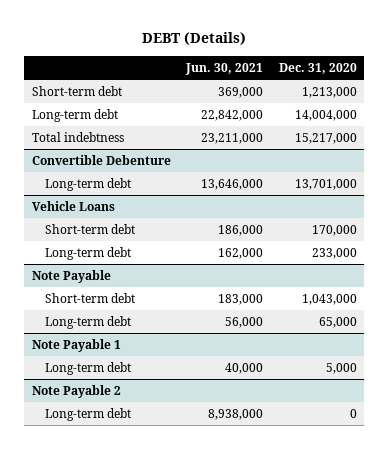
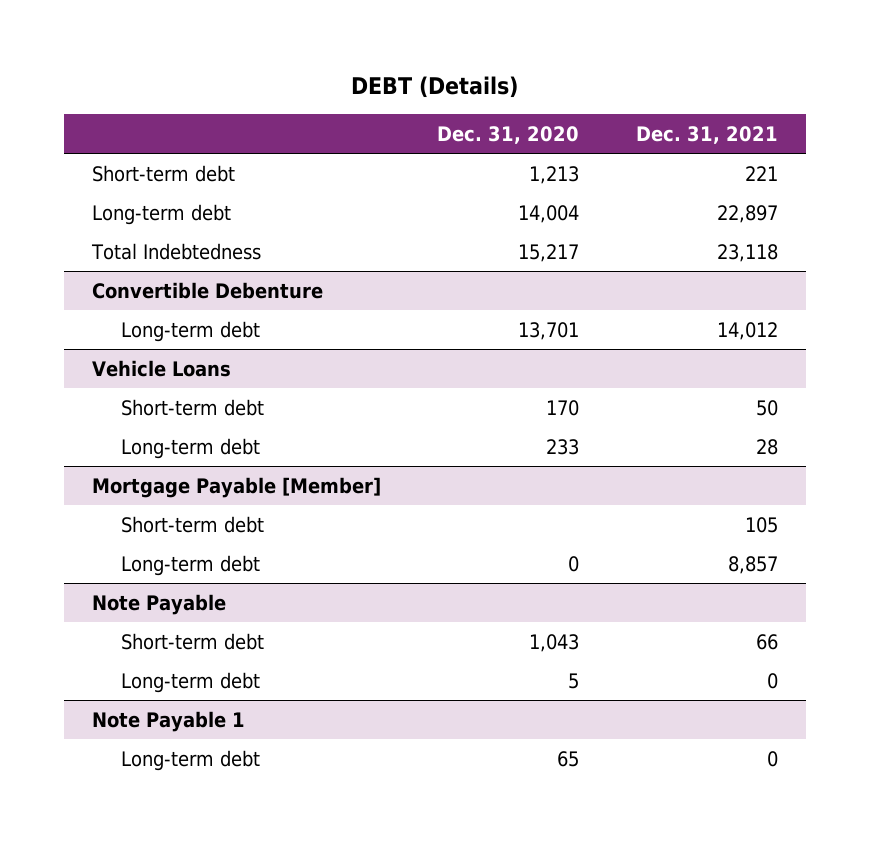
[185,62,264,75] Jun. 30, 2021 -> none
none -> [635,125,778,144] Dec. 31, 2021
[301,87,357,99] 1,213,000 -> [529,165,580,184] 1,213
[294,110,357,122] 14,004,000 -> [518,204,580,223] 14,004
[32,132,125,143] Total indebtness -> [90,242,261,260] Total Indebtedness
[294,133,357,145] 15,217,000 -> [518,243,580,262] 15,217
[294,179,357,191] 13,701,000 -> [518,321,580,340] 13,701
[311,225,357,237] 170,000 -> [546,399,580,416] 170
[311,248,357,260] 233,000 -> [546,438,580,455] 233
none -> [91,476,381,498] Mortgage Payable [Member]
none -> [121,515,265,533] Short-term debt
none -> [121,554,261,576] Long-term debt
[301,294,357,306] 1,043,000 -> [529,633,580,652] 1,043
[318,317,357,329] 65,000 -> [568,672,580,689] 5
[32,385,122,399] Note Payable 2 -> none
[45,408,132,422] Long-term debt -> none
[325,363,357,375] 5,000 -> [557,750,580,767] 65

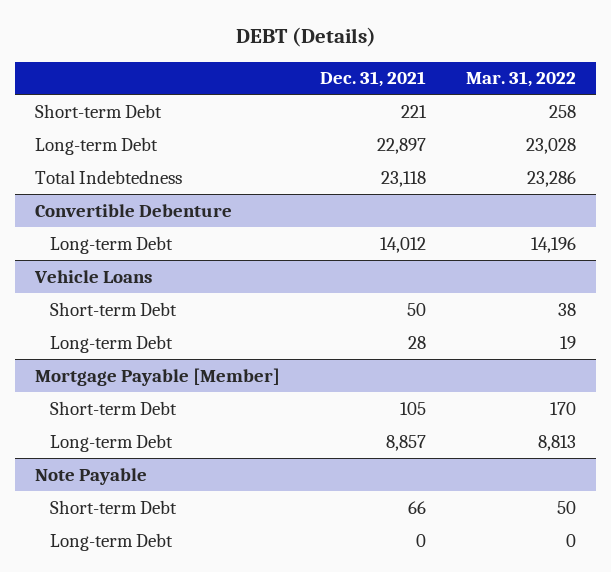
[437,125,580,144] Dec. 31, 2020 -> none
none -> [466,71,577,88] Mar. 31, 2022
[91,164,235,182] Short-term debt -> [35,103,163,118] Short-term Debt
[91,203,231,225] Long-term debt -> [35,136,159,155] Long-term Debt
[121,320,261,342] Long-term debt -> [50,235,174,254] Long-term Debt
[121,398,265,416] Short-term debt -> [50,301,178,316] Short-term Debt
[121,437,261,459] Long-term debt -> [50,334,174,353] Long-term Debt
[121,515,265,533] Short-term debt -> [50,400,178,415] Short-term Debt
[121,554,261,576] Long-term debt -> [50,433,174,452] Long-term Debt
[91,710,245,732] Note Payable 1 -> none
[121,749,261,771] Long-term debt -> none
[121,632,265,650] Short-term debt -> [50,499,178,514] Short-term Debt
[121,671,261,693] Long-term debt -> [50,532,174,551] Long-term Debt

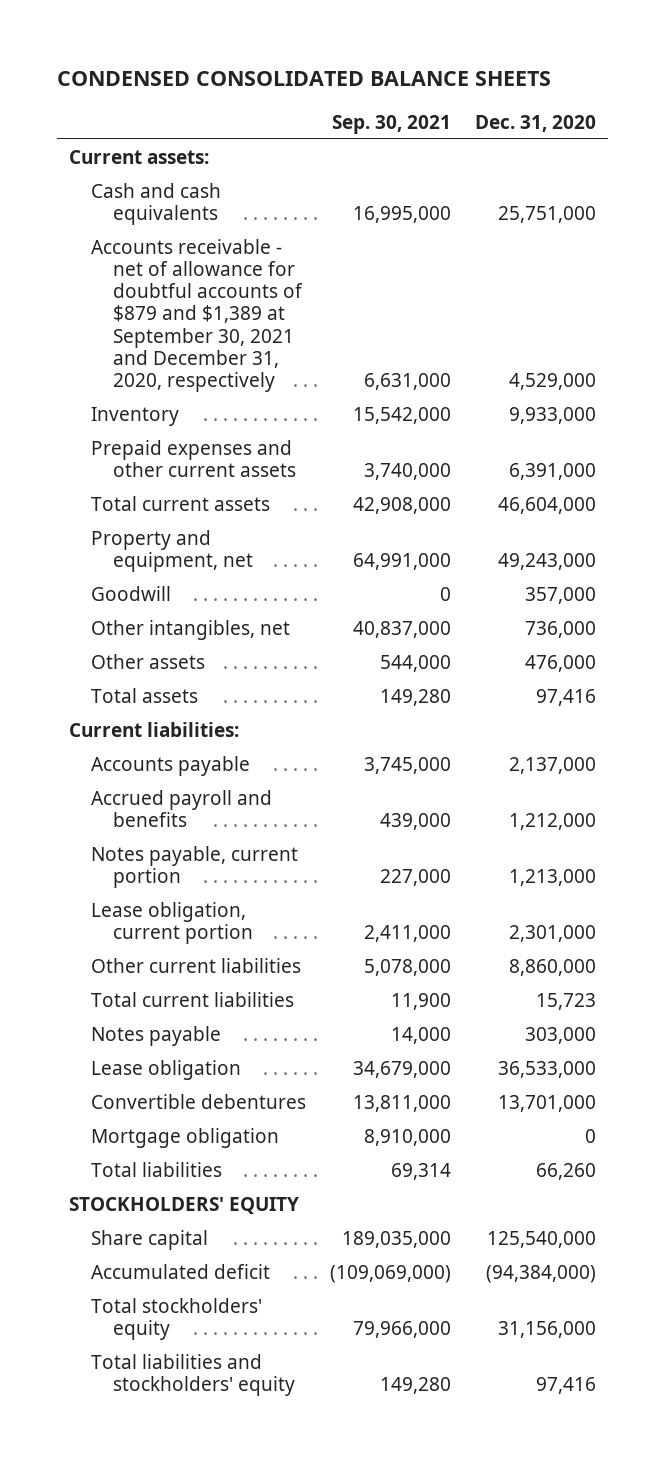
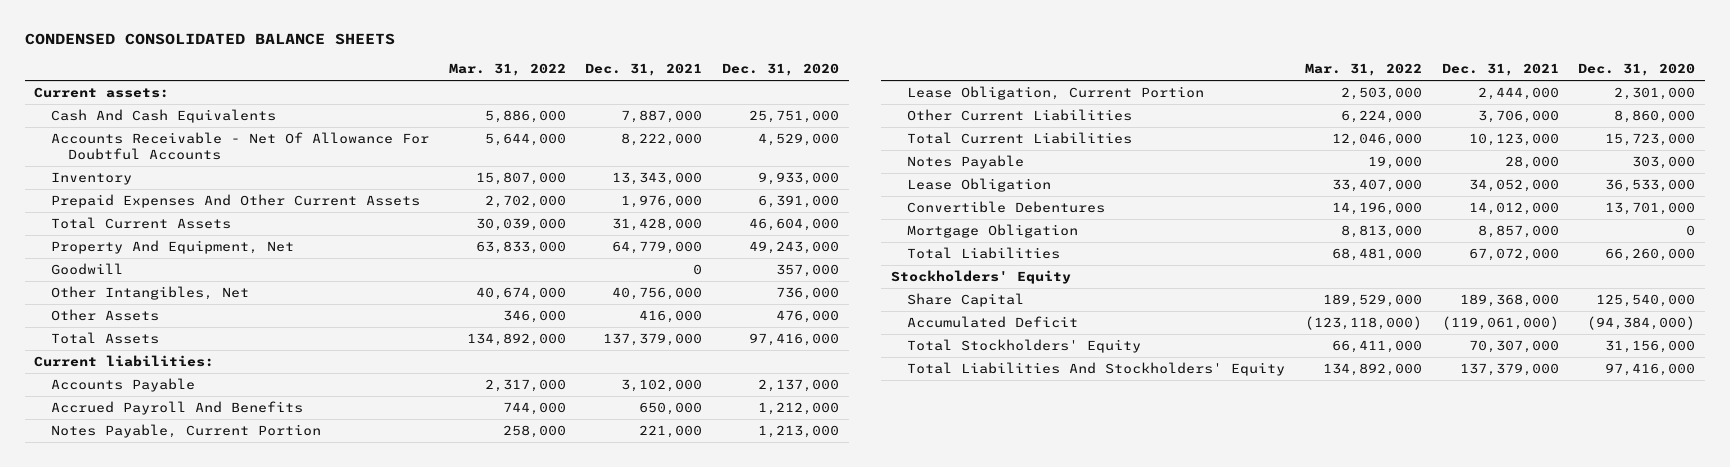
[331,114,451,134] Sep. 30, 2021 -> none
none -> [448,63,566,77] Mar. 31, 2022
none -> [585,63,703,77] Dec. 31, 2021
[90,182,221,225] Cash and cash equivalents -> [51,109,277,124] Cash And Cash Equivalents
[90,238,303,393] Accounts receivable - net of allowance for doubtful accounts of $879 and $1,389 at September 30, 2021 and December 31, 2020, respectively -> [51,132,430,160] Accounts Receivable - Net Of Allowance For Doubtful Accounts
[90,439,296,477] Prepaid expenses and other current assets -> [51,194,421,209] Prepaid Expenses And Other Current Assets
[90,495,270,511] Total current assets -> [51,217,232,230] Total Current Assets
[90,529,253,572] Property and equipment, net -> [51,240,295,255] Property And Equipment, Net
[90,619,290,640] Other intangibles, net -> [51,286,250,301] Other Intangibles, Net
[90,653,205,669] Other assets -> [51,309,160,322] Other Assets
[90,687,198,703] Total assets -> [51,332,160,345] Total Assets
[535,688,596,706] 97,416 -> [749,333,840,347] 97,416,000
[90,755,250,776] Accounts payable -> [51,378,196,393] Accounts Payable
[90,789,272,827] Accrued payroll and benefits -> [51,401,304,416] Accrued Payroll And Benefits
[90,845,298,888] Notes payable, current portion -> [51,424,322,439] Notes Payable, Current Portion
[90,901,253,944] Lease obligation, current portion -> [907,86,1205,101] Lease Obligation, Current Portion
[90,957,301,973] Other current liabilities -> [907,109,1133,122] Other Current Liabilities
[90,991,294,1007] Total current liabilities -> [907,132,1133,145] Total Current Liabilities
[535,992,596,1010] 15,723 -> [1605,133,1696,147] 15,723,000
[90,1025,221,1046] Notes payable -> [907,155,1025,170] Notes Payable
[90,1059,241,1080] Lease obligation -> [907,178,1052,193] Lease Obligation
[90,1093,306,1109] Convertible debentures -> [907,201,1106,214] Convertible Debentures
[90,1127,279,1148] Mortgage obligation -> [907,224,1079,239] Mortgage Obligation
[90,1161,222,1177] Total liabilities -> [907,247,1061,260] Total Liabilities
[535,1162,596,1180] 66,260 -> [1605,248,1696,262] 66,260,000
[68,1196,299,1214] STOCKHOLDERS' EQUITY -> [890,270,1071,285] Stockholders' Equity
[90,1229,208,1250] Share capital -> [907,293,1025,308] Share Capital
[90,1263,270,1279] Accumulated deficit -> [907,316,1079,329] Accumulated Deficit
[90,1297,262,1340] Total stockholders' equity -> [907,339,1142,354] Total Stockholders' Equity
[90,1353,295,1396] Total liabilities and stockholders' equity -> [907,362,1286,377] Total Liabilities And Stockholders' Equity
[535,1376,596,1394] 97,416 -> [1605,363,1696,377] 97,416,000

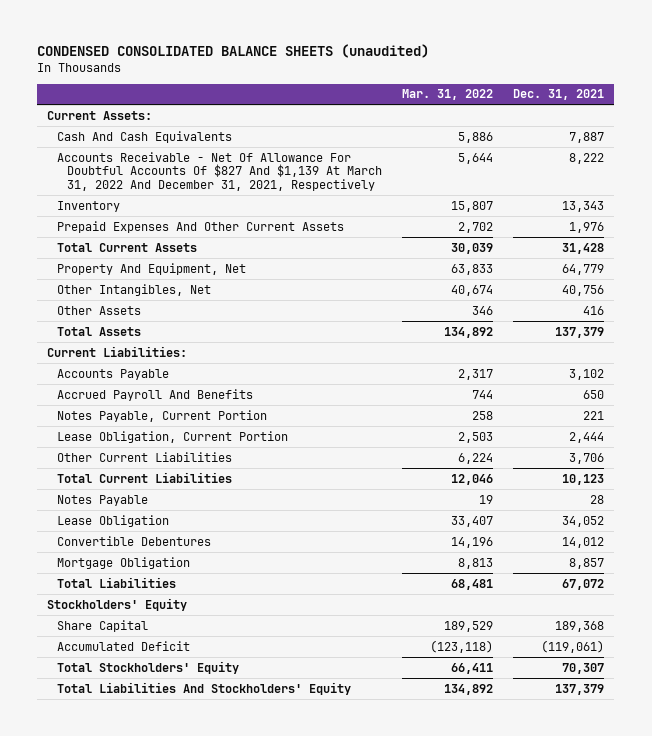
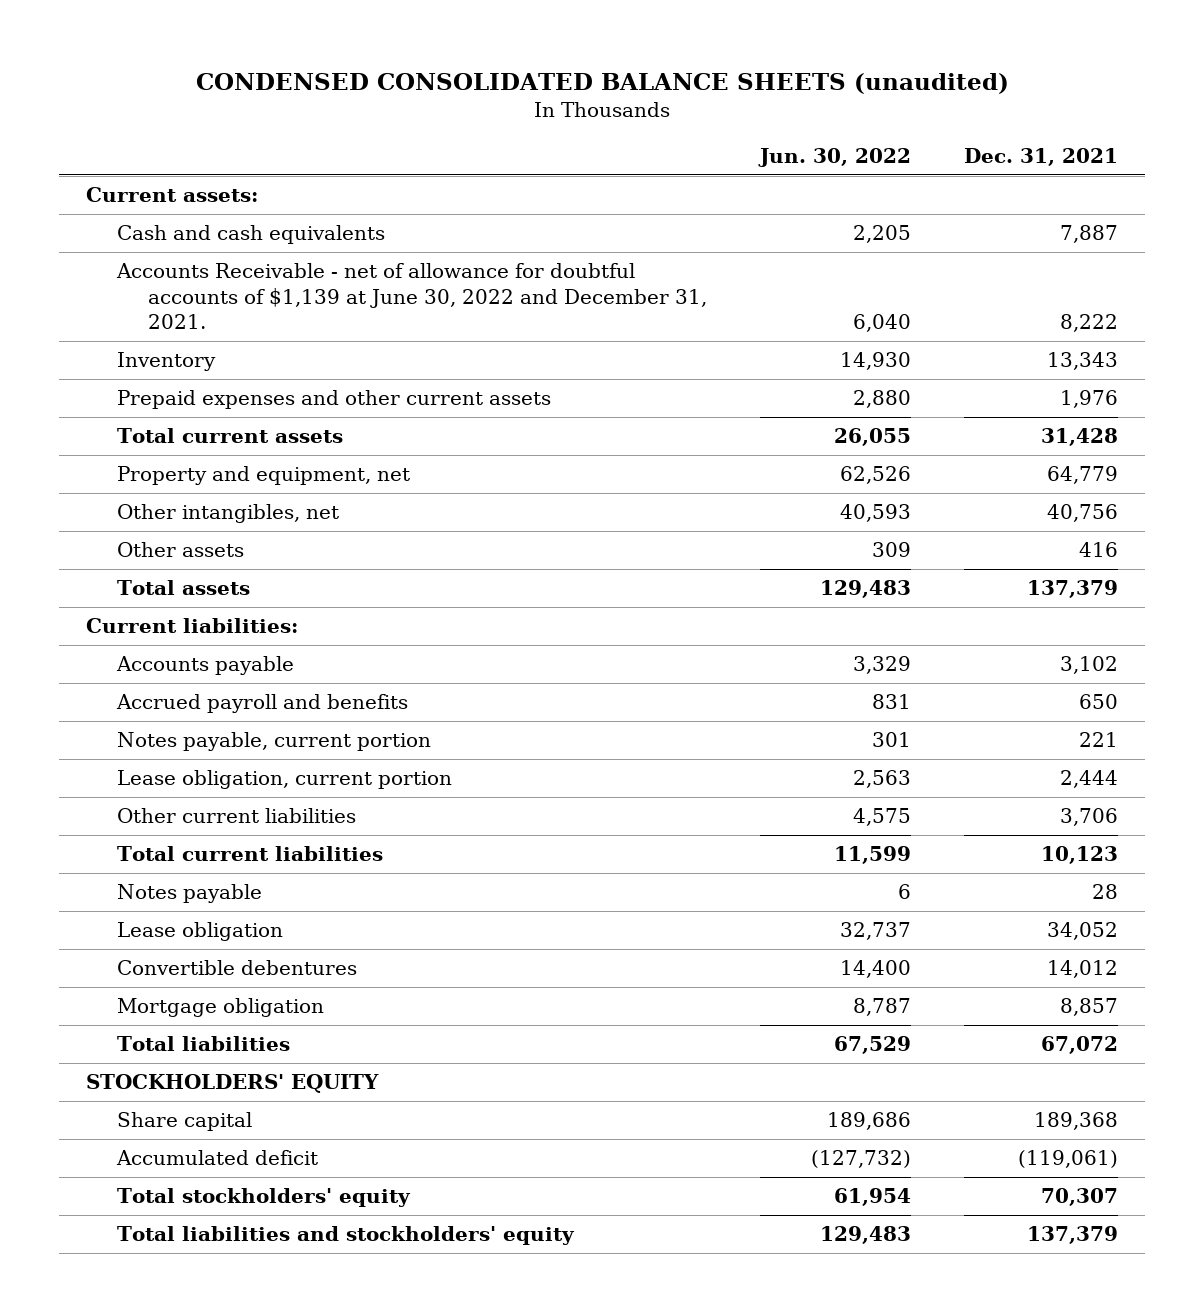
[402,89,494,101] Mar. 31, 2022 -> none
none -> [758,147,912,167] Jun. 30, 2022
[47,110,153,120] Current Assets: -> [85,187,258,203] Current assets:
[57,130,233,143] Cash And Cash Equivalents -> [117,225,386,245] Cash and cash equivalents
[57,151,383,192] Accounts Receivable - Net Of Allowance For Doubtful Accounts Of $827 And $1,139 At March 31, 2022 And December 31, 2021, Respectively -> [116,263,708,330] Accounts Receivable - net of allowance for doubtful accounts of $1,139 at June 30, 2022 and December 31, 2021.
[57,220,345,233] Prepaid Expenses And Other Current Assets -> [117,390,552,410] Prepaid expenses and other current assets
[57,242,198,252] Total Current Assets -> [117,428,344,444] Total current assets
[57,262,247,275] Property And Equipment, Net -> [117,466,411,486] Property and equipment, net
[57,283,212,296] Other Intangibles, Net -> [117,504,340,524] Other intangibles, net
[57,305,142,315] Other Assets -> [117,542,245,558] Other assets
[57,326,142,336] Total Assets -> [117,580,251,596] Total assets
[47,345,188,357] Current Liabilities: -> [85,618,298,634] Current liabilities:
[57,368,170,380] Accounts Payable -> [116,656,295,676] Accounts payable
[57,388,254,401] Accrued Payroll And Benefits -> [116,694,409,714] Accrued payroll and benefits
[57,409,268,422] Notes Payable, Current Portion -> [117,732,432,752] Notes payable, current portion
[57,430,289,443] Lease Obligation, Current Portion -> [117,770,453,790] Lease obligation, current portion
[57,451,233,462] Other Current Liabilities -> [117,808,357,824] Other current liabilities
[57,471,233,483] Total Current Liabilities -> [117,846,384,862] Total current liabilities
[57,494,149,506] Notes Payable -> [117,884,263,904] Notes payable
[57,514,170,527] Lease Obligation -> [117,922,284,942] Lease obligation
[57,535,212,546] Convertible Debentures -> [117,960,358,976] Convertible debentures
[57,556,191,569] Mortgage Obligation -> [117,998,325,1018] Mortgage obligation
[57,576,177,588] Total Liabilities -> [117,1036,291,1052] Total liabilities
[47,597,188,611] Stockholders' Equity -> [85,1074,379,1094] STOCKHOLDERS' EQUITY
[57,619,149,632] Share Capital -> [117,1112,253,1132] Share capital
[57,640,191,651] Accumulated Deficit -> [116,1150,319,1166] Accumulated deficit
[57,660,240,674] Total Stockholders' Equity -> [117,1188,412,1208] Total stockholders' equity
[57,681,352,695] Total Liabilities And Stockholders' Equity -> [117,1226,576,1246] Total liabilities and stockholders' equity

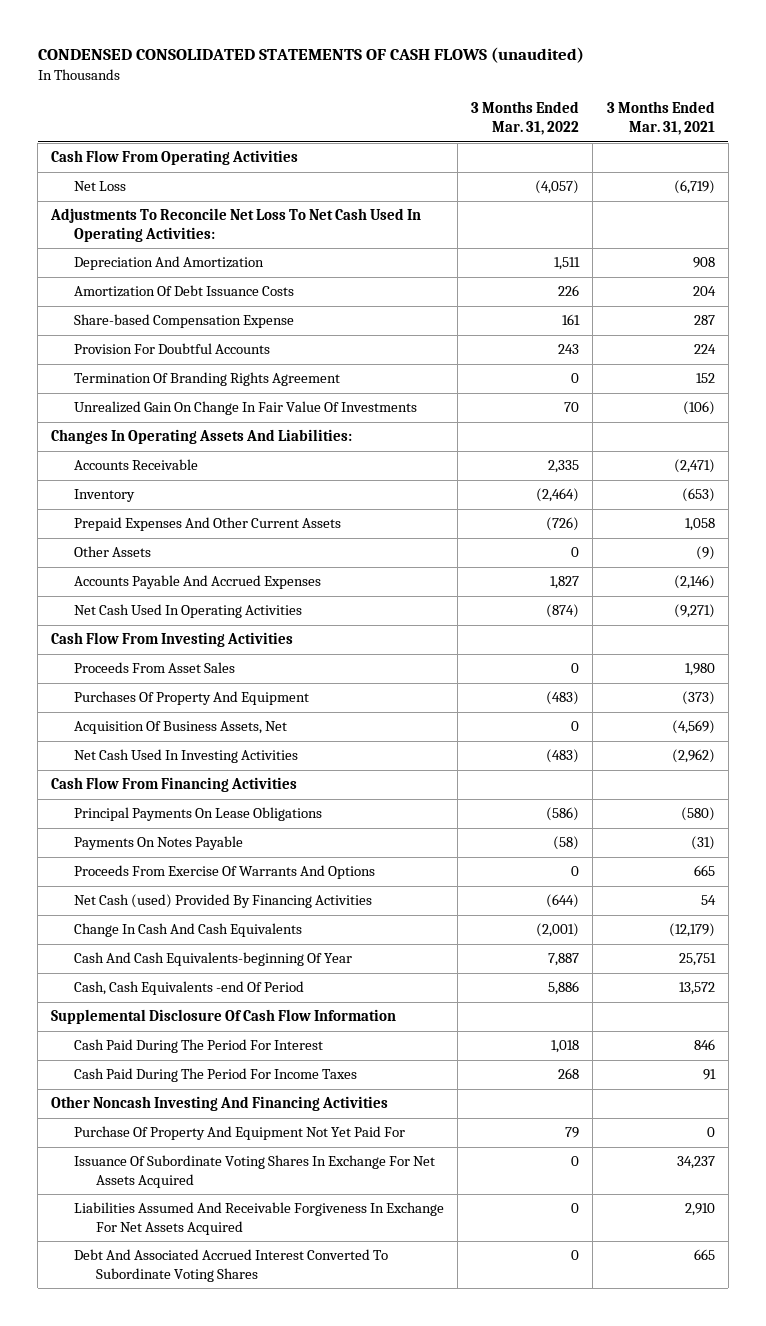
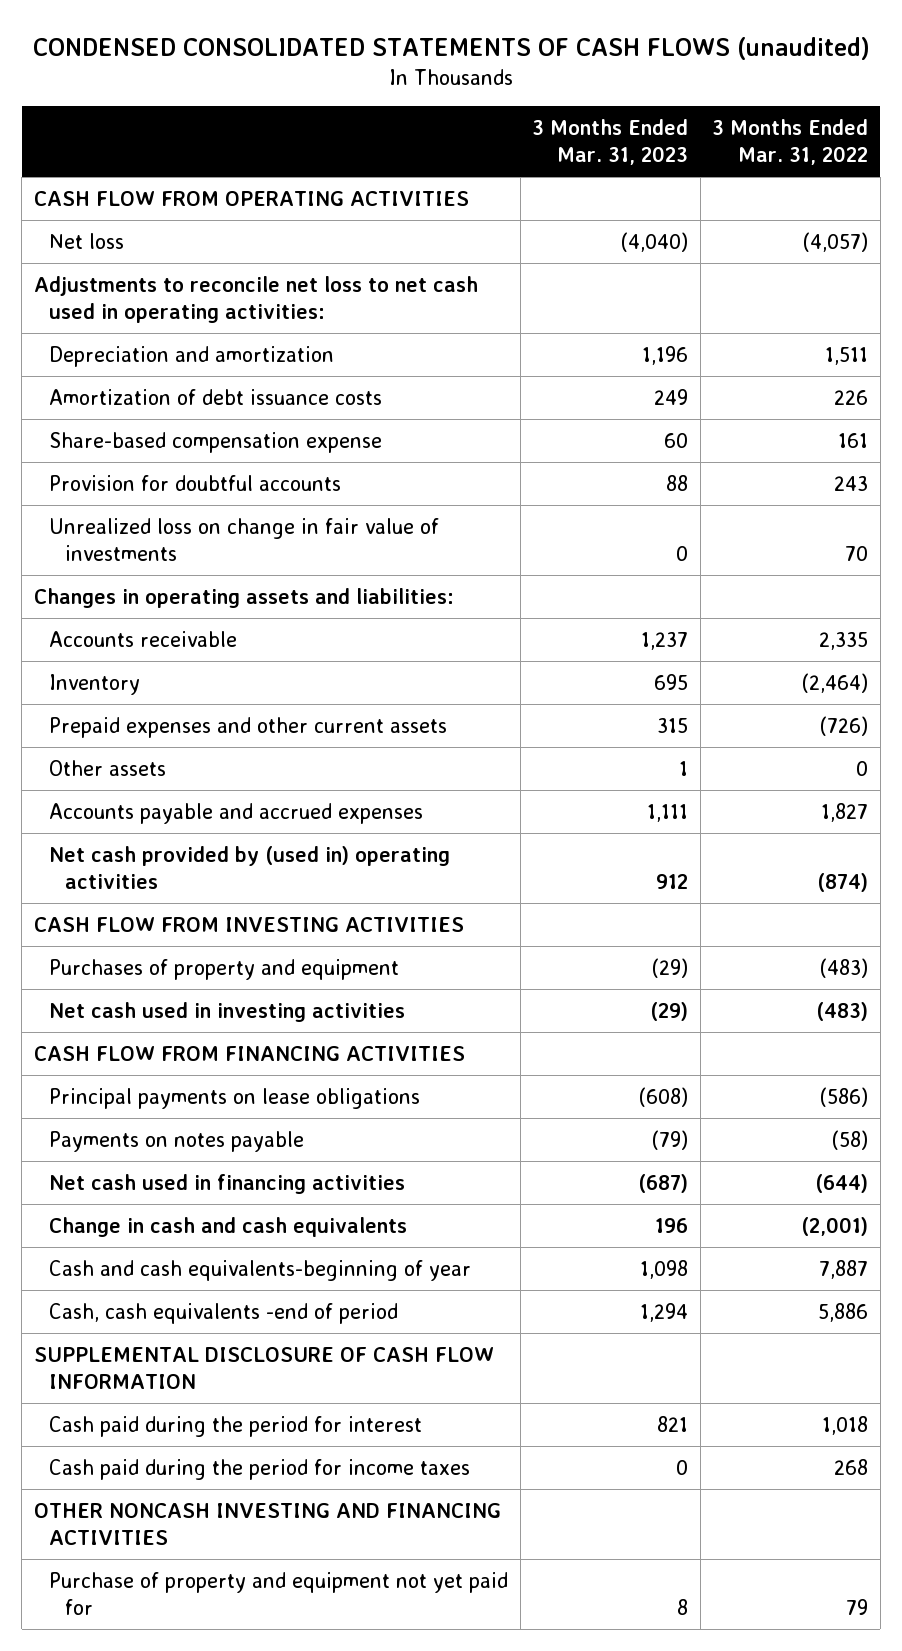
[606,101,715,136] 3 Months Ended Mar. 31, 2021 -> none
none -> [532,119,689,166] 3 Months Ended Mar. 31, 2023
[73,372,340,387] Termination Of Branding Rights Agreement -> none
[51,150,299,166] Cash Flow From Operating Activities -> [33,190,469,206] CASH FLOW FROM OPERATING ACTIVITIES
[73,181,126,192] Net Loss -> [49,232,125,249] Net loss
[50,208,422,243] Adjustments To Reconcile Net Loss To Net Cash Used In Operating Activities: -> [33,275,478,323] Adjustments to reconcile net loss to net cash used in operating activities:
[73,256,264,271] Depreciation And Amortization -> [49,345,335,367] Depreciation and amortization
[73,285,294,298] Amortization Of Debt Issuance Costs -> [49,388,383,405] Amortization of debt issuance costs
[73,314,294,329] Share-based Compensation Expense -> [49,431,383,453] Share-based compensation expense
[73,343,270,355] Provision For Doubtful Accounts -> [49,474,342,491] Provision for doubtful accounts
[73,401,417,416] Unrealized Gain On Change In Fair Value Of Investments -> [49,517,440,561] Unrealized loss on change in fair value of investments
[51,429,353,445] Changes In Operating Assets And Liabilities: -> [33,587,454,608] Changes in operating assets and liabilities:
[73,459,198,471] Accounts Receivable -> [49,630,238,647] Accounts receivable
[73,662,235,674] Proceeds From Asset Sales -> none
[73,721,287,735] Acquisition Of Business Assets, Net -> none
[73,865,375,880] Proceeds From Exercise Of Warrants And Options -> none
[73,952,352,967] Cash And Cash Equivalents-beginning Of Year -> none
[73,1155,435,1189] Issuance Of Subordinate Voting Shares In Exchange For Net Assets Acquired -> none
[73,1202,444,1236] Liabilities Assumed And Receivable Forgiveness In Exchange For Net Assets Acquired -> none
[73,1249,388,1283] Debt And Associated Accrued Interest Converted To Subordinate Voting Shares -> none
[73,517,341,532] Prepaid Expenses And Other Current Assets -> [49,716,448,738] Prepaid expenses and other current assets
[73,546,151,558] Other Assets -> [49,759,167,776] Other assets
[73,575,321,590] Accounts Payable And Accrued Expenses -> [49,802,424,824] Accounts payable and accrued expenses
[73,604,302,619] Net Cash Used In Operating Activities -> [49,845,451,889] Net cash provided by (used in) operating activities
[51,632,294,648] Cash Flow From Investing Activities -> [33,916,464,932] CASH FLOW FROM INVESTING ACTIVITIES
[73,691,309,706] Purchases Of Property And Equipment -> [49,958,400,980] Purchases of property and equipment
[73,749,298,764] Net Cash Used In Investing Activities -> [49,1001,406,1022] Net cash used in investing activities
[51,777,298,793] Cash Flow From Financing Activities -> [33,1045,465,1061] CASH FLOW FROM FINANCING ACTIVITIES
[73,807,322,822] Principal Payments On Lease Obligations -> [49,1087,421,1109] Principal payments on lease obligations
[73,836,243,851] Payments On Notes Payable -> [49,1130,305,1152] Payments on notes payable
[73,894,372,909] Net Cash (used) Provided By Financing Activities -> [49,1173,406,1194] Net cash used in financing activities
[73,923,302,938] Change In Cash And Cash Equivalents -> [49,1216,408,1237] Change in cash and cash equivalents
[73,981,304,996] Cash, Cash Equivalents -end Of Period -> [49,1259,472,1281] Cash and cash equivalents-beginning of year
[548,981,580,996] 5,886 -> [819,1259,869,1279] 7,887
none -> [49,1302,399,1324] Cash, cash equivalents -end of period
[51,1009,397,1025] Supplemental Disclosure Of Cash Flow Information -> [33,1346,494,1389] SUPPLEMENTAL DISCLOSURE OF CASH FLOW INFORMATION
[73,1039,323,1054] Cash Paid During The Period For Interest -> [49,1415,423,1437] Cash paid during the period for interest
[73,1068,357,1083] Cash Paid During The Period For Income Taxes -> [49,1458,471,1480] Cash paid during the period for income taxes
[51,1096,389,1112] Other Noncash Investing And Financing Activities -> [33,1502,501,1545] OTHER NONCASH INVESTING AND FINANCING ACTIVITIES
[73,1126,405,1141] Purchase Of Property And Equipment Not Yet Paid For -> [49,1571,509,1615] Purchase of property and equipment not yet paid for

